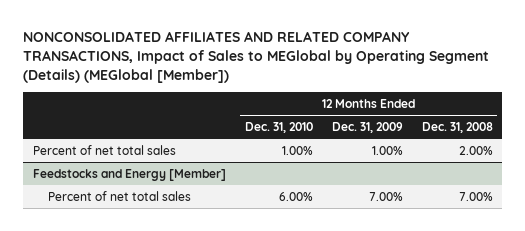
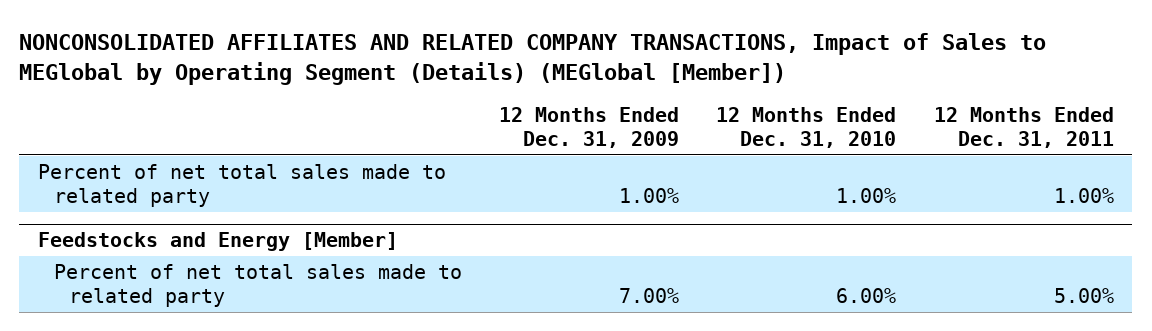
[421,122,493,134] Dec. 31, 2008 -> none
none -> [933,106,1114,149] 12 Months Ended Dec. 31, 2011
[32,144,176,155] Percent of net total sales -> [38,163,447,208] Percent of net total sales made to related party
[47,190,191,201] Percent of net total sales -> [53,263,462,308] Percent of net total sales made to related party

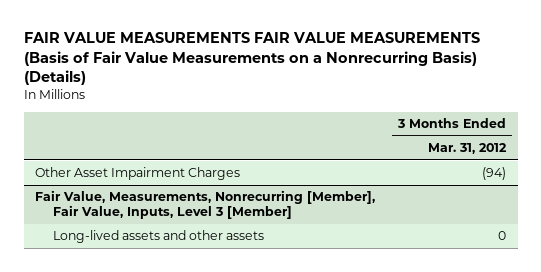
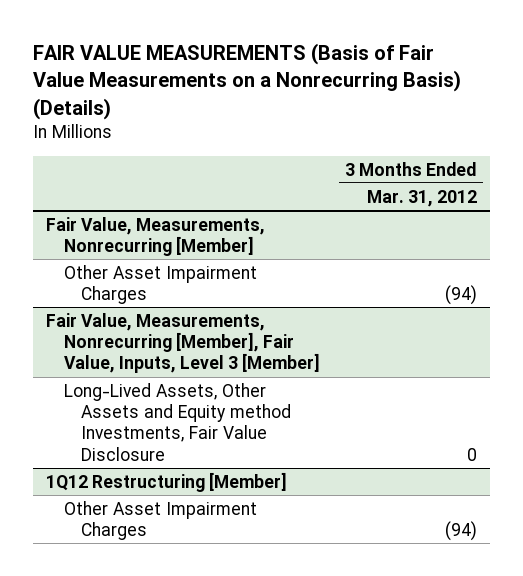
[23,32,480,86] FAIR VALUE MEASUREMENTS FAIR VALUE MEASUREMENTS (Basis of Fair Value Measurements on a Nonrecurring Basis) (Details) -> [33,43,462,120] FAIR VALUE MEASUREMENTS (Basis of Fair Value Measurements on a Nonrecurring Basis) (Details)
none -> [46,216,266,257] Fair Value, Measurements, Nonrecurring [Member]
[52,230,264,244] Long-lived assets and other assets -> none
none -> [63,382,291,461] Long-Lived Assets, Other Assets and Equity method Investments, Fair Value Disclosure
none -> [46,471,288,492] 1Q12 Restructuring [Member]
none -> [63,500,257,541] Other Asset Impairment Charges

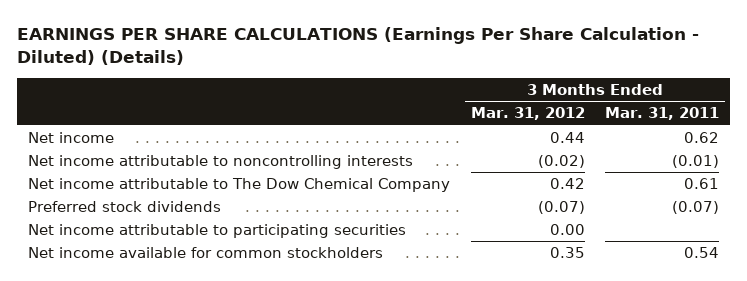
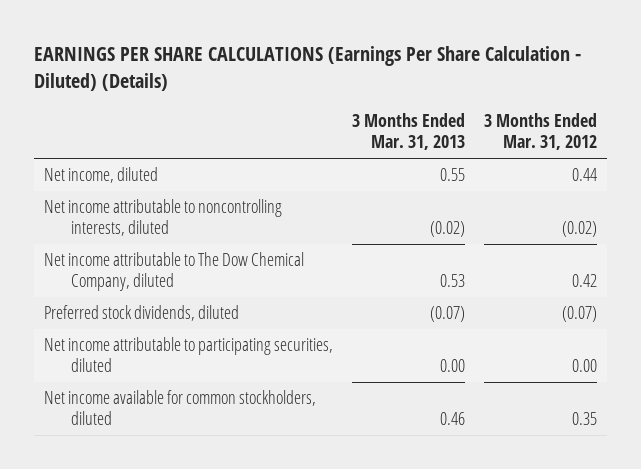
[605,107,720,121] Mar. 31, 2011 -> none
none -> [351,113,465,151] 3 Months Ended Mar. 31, 2013
[27,132,114,144] Net income -> [43,166,158,183] Net income, diluted
[27,155,413,170] Net income attributable to noncontrolling interests -> [43,198,282,237] Net income attributable to noncontrolling interests, diluted
[27,178,450,193] Net income attributable to The Dow Chemical Company -> [43,251,304,292] Net income attributable to The Dow Chemical Company, diluted
[27,201,221,213] Preferred stock dividends -> [43,304,239,321] Preferred stock dividends, diluted
[27,224,406,239] Net income attributable to participating securities -> [43,336,333,373] Net income attributable to participating securities, diluted
[27,247,383,259] Net income available for common stockholders -> [43,389,316,426] Net income available for common stockholders, diluted

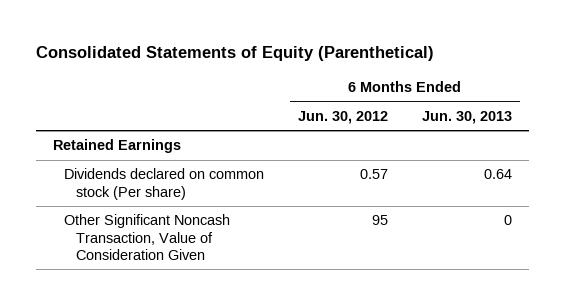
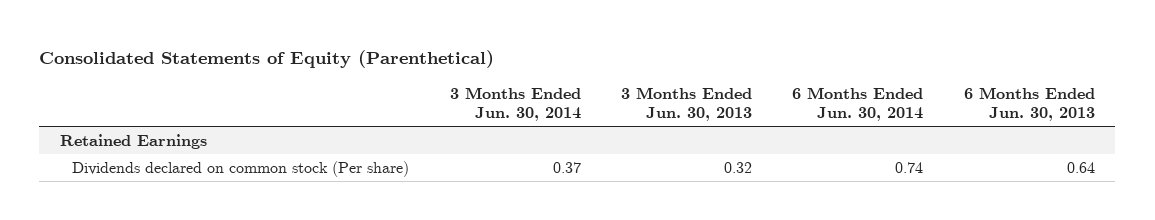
[298,110,389,124] Jun. 30, 2012 -> none
none -> [449,87,581,122] 3 Months Ended Jun. 30, 2014
none -> [620,87,752,122] 3 Months Ended Jun. 30, 2013
none -> [792,87,924,122] 6 Months Ended Jun. 30, 2014
[64,214,231,260] Other Significant Noncash Transaction, Value of Consideration Given -> none

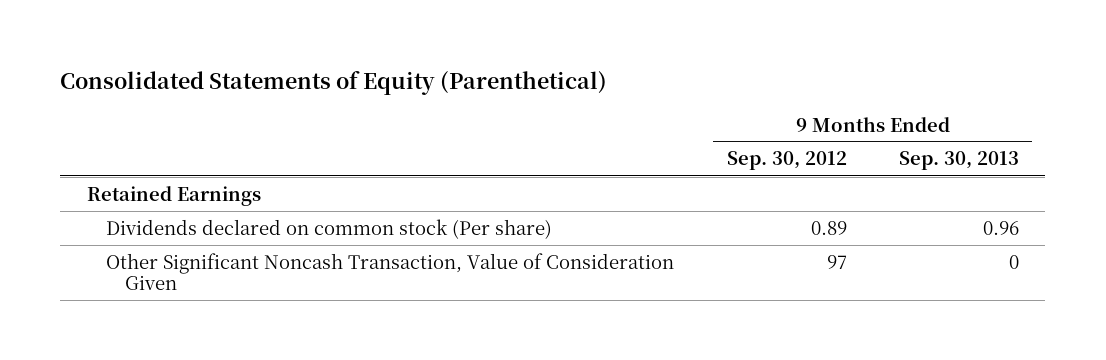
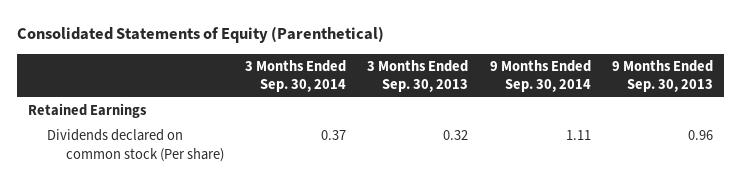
[726,151,847,171] Sep. 30, 2012 -> none
none -> [245,59,347,93] 3 Months Ended Sep. 30, 2014
none -> [367,59,469,93] 3 Months Ended Sep. 30, 2013
none -> [489,59,591,93] 9 Months Ended Sep. 30, 2014
[105,252,674,291] Other Significant Noncash Transaction, Value of Consideration Given -> none

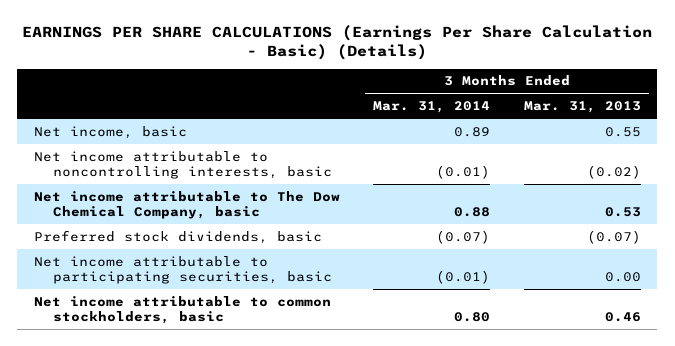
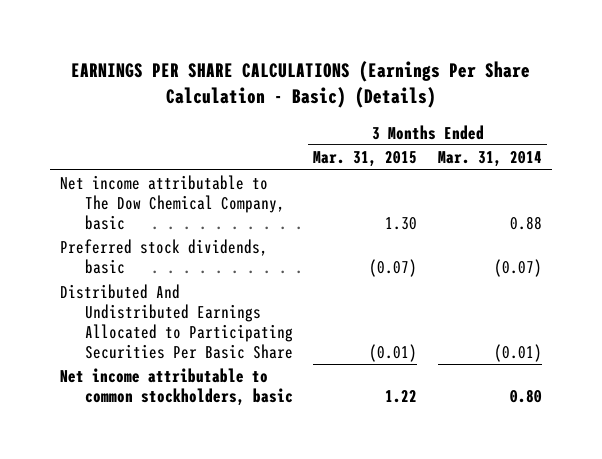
[523,101,641,114] Mar. 31, 2013 -> none
none -> [313,151,418,168] Mar. 31, 2015
[34,125,188,139] Net income, basic -> none
[34,150,332,180] Net income attributable to noncontrolling interests, basic -> none
[34,255,332,285] Net income attributable to participating securities, basic -> [60,284,293,359] Distributed And Undistributed Earnings Allocated to Participating Securities Per Basic Share

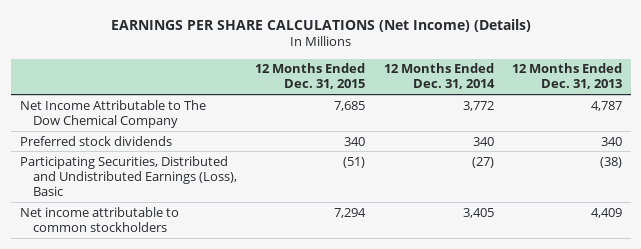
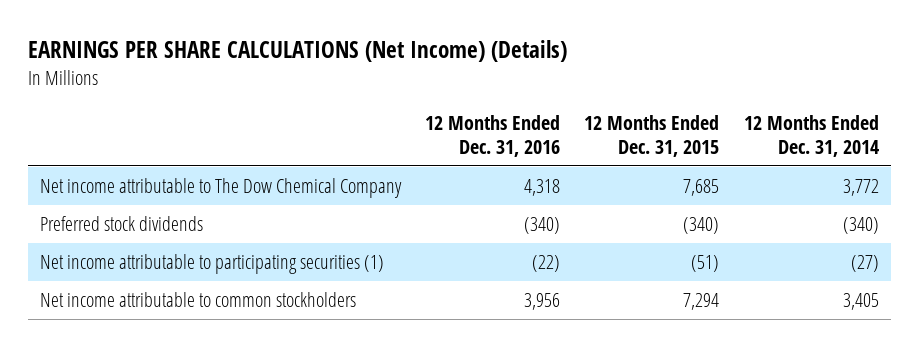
[511,63,622,90] 12 Months Ended Dec. 31, 2013 -> none
none -> [425,115,561,158] 12 Months Ended Dec. 31, 2016
[19,99,206,128] Net Income Attributable to The Dow Chemical Company -> [39,177,402,198] Net income attributable to The Dow Chemical Company
[344,136,366,146] 340 -> [683,216,720,234] (340)
[472,136,494,146] 340 -> [842,216,879,234] (340)
[19,155,238,196] Participating Securities, Distributed and Undistributed Earnings (Loss), Basic -> [39,253,384,274] Net income attributable to participating securities (1)

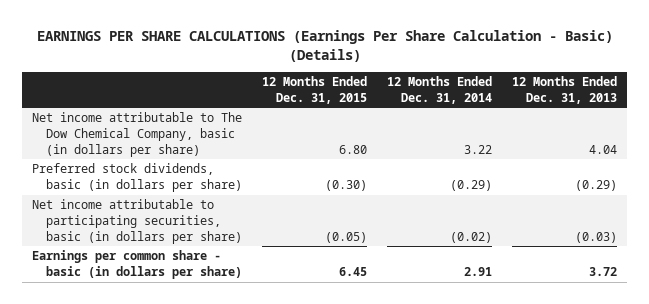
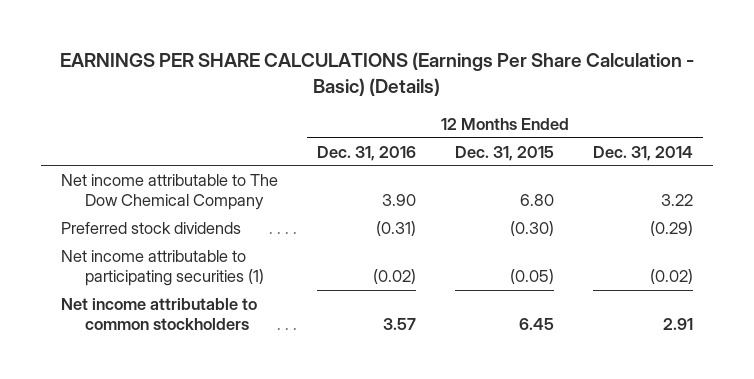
[512,76,618,104] 12 Months Ended Dec. 31, 2013 -> none
none -> [316,145,416,161] Dec. 31, 2016
[31,112,242,157] Net income attributable to The Dow Chemical Company, basic (in dollars per share) -> [60,173,278,210] Net income attributable to The Dow Chemical Company
[31,163,243,193] Preferred stock dividends, basic (in dollars per share) -> [60,221,241,234] Preferred stock dividends
[31,199,243,244] Net income attributable to participating securities, basic (in dollars per share) -> [60,249,265,286] Net income attributable to participating securities (1)
[31,250,243,280] Earnings per common share - basic (in dollars per share) -> [60,297,257,330] Net income attributable to common stockholders

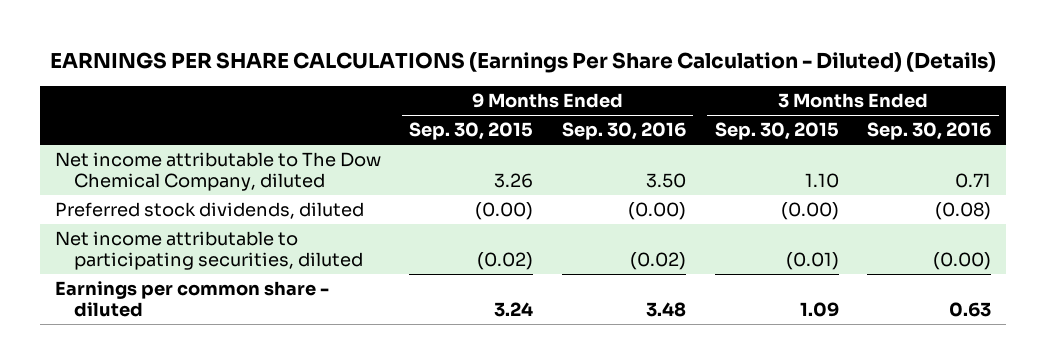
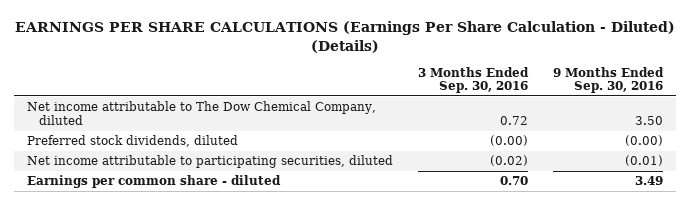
[409,122,534,141] Sep. 30, 2015 -> none
[714,122,839,141] Sep. 30, 2015 -> none
[955,172,992,188] 0.71 -> [499,115,528,125] 0.72
[935,202,992,221] (0.08) -> [489,135,528,147] (0.00)
[629,251,686,270] (0.02) -> [625,155,664,167] (0.01)
[933,251,992,270] (0.00) -> [489,155,528,167] (0.02)
[645,301,686,317] 3.48 -> [635,176,664,186] 3.49
[949,301,992,317] 0.63 -> [499,176,528,186] 0.70

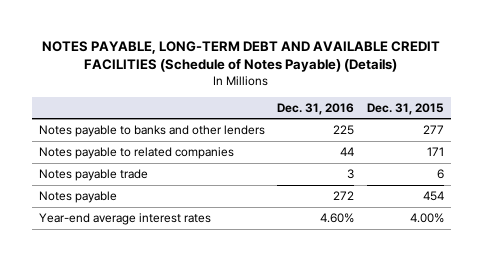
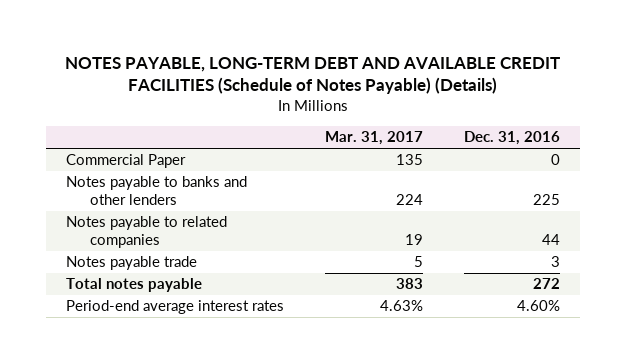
[367,102,445,115] Dec. 31, 2015 -> none
none -> [325,131,424,146] Mar. 31, 2017
none -> [66,154,187,169] Commercial Paper
[38,191,117,204] Notes payable -> [66,278,203,293] Total notes payable
[38,213,211,226] Year-end average interest rates -> [66,300,285,315] Period-end average interest rates

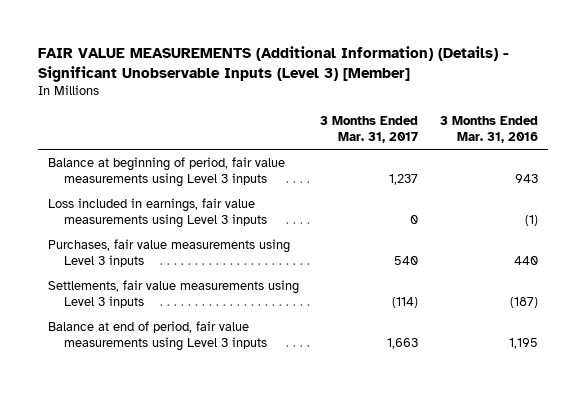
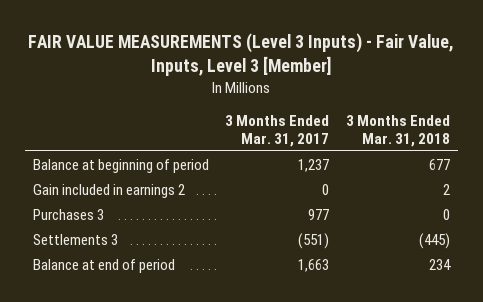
[37,45,509,82] FAIR VALUE MEASUREMENTS (Additional Information) (Details) - Significant Unobservable Inputs (Level 3) [Member] -> [28,33,454,76] FAIR VALUE MEASUREMENTS (Level 3 Inputs) - Fair Value, Inputs, Level 3 [Member]
[439,115,538,144] 3 Months Ended Mar. 31, 2016 -> none
none -> [345,114,450,147] 3 Months Ended Mar. 31, 2018
[48,156,286,188] Balance at beginning of period, fair value measurements using Level 3 inputs -> [32,159,209,174] Balance at beginning of period
[48,197,267,229] Loss included in earnings, fair value measurements using Level 3 inputs -> [32,184,185,199] Gain included in earnings 2
[48,238,291,268] Purchases, fair value measurements using Level 3 inputs -> [32,209,104,221] Purchases 3
[394,256,419,266] 540 -> [308,209,330,221] 977
[48,279,300,309] Settlements, fair value measurements using Level 3 inputs -> [32,234,118,246] Settlements 3
[392,297,419,309] (114) -> [298,233,330,250] (551)
[48,320,267,352] Balance at end of period, fair value measurements using Level 3 inputs -> [32,259,175,274] Balance at end of period

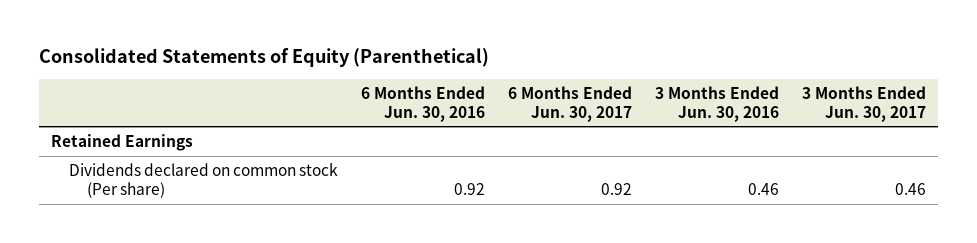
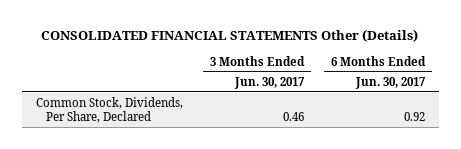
[39,48,490,68] Consolidated Statements of Equity (Parenthetical) -> [41,28,419,42] CONSOLIDATED FINANCIAL STATEMENTS Other (Details)
[360,85,485,122] 6 Months Ended Jun. 30, 2016 -> none
[655,85,780,122] 3 Months Ended Jun. 30, 2016 -> none
[50,134,193,152] Retained Earnings -> none
[68,163,338,198] Dividends declared on common stock (Per share) -> [35,97,183,124] Common Stock, Dividends, Per Share, Declared

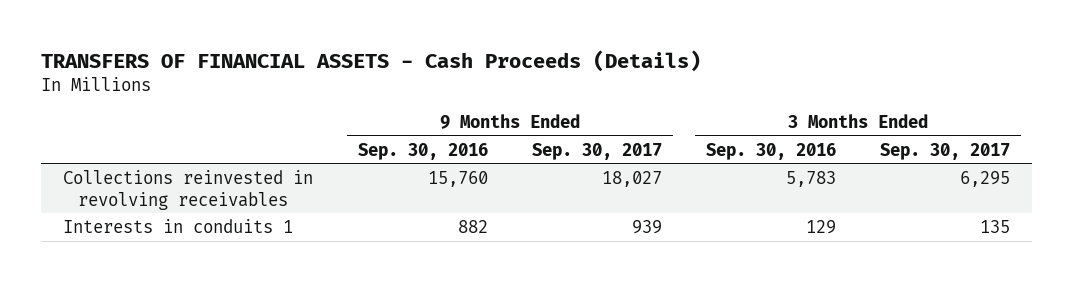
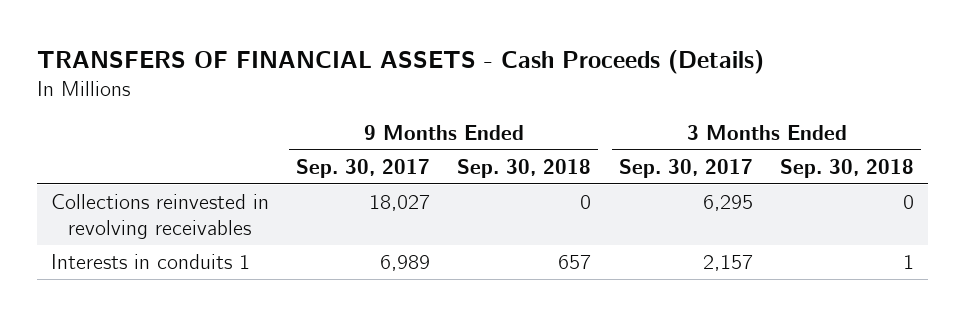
[357,142,488,160] Sep. 30, 2016 -> none
[706,142,837,160] Sep. 30, 2016 -> none
none -> [457,158,592,178] Sep. 30, 2018
none -> [780,158,915,178] Sep. 30, 2018
[631,219,662,234] 939 -> [379,254,430,271] 6,989
[980,219,1011,233] 135 -> [702,254,753,271] 2,157

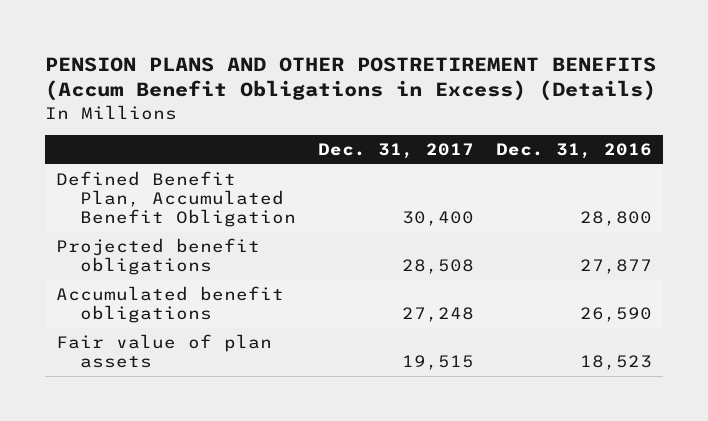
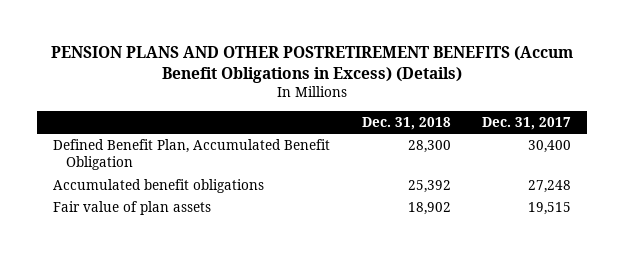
[496,143,653,160] Dec. 31, 2016 -> none
none -> [361,117,451,131] Dec. 31, 2018
[56,238,261,276] Projected benefit obligations -> none

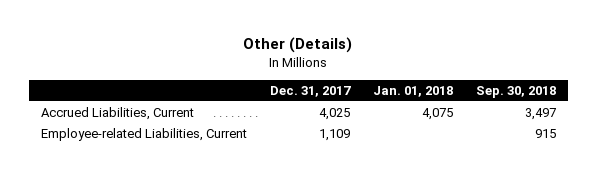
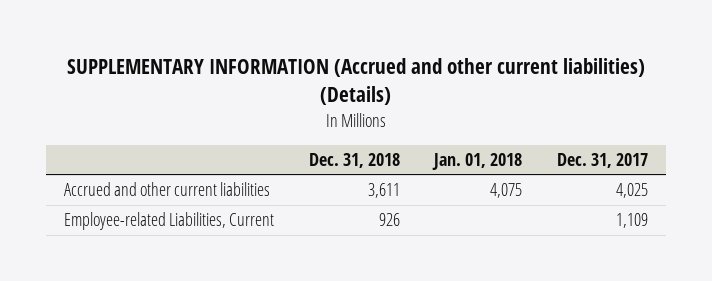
[243,37,353,54] Other (Details) -> [66,58,645,106] SUPPLEMENTARY INFORMATION (Accrued and other current liabilities) (Details)
[475,85,556,98] Sep. 30, 2018 -> none
none -> [308,152,400,168] Dec. 31, 2018
[40,107,194,121] Accrued Liabilities, Current -> [63,182,270,197] Accrued and other current liabilities

